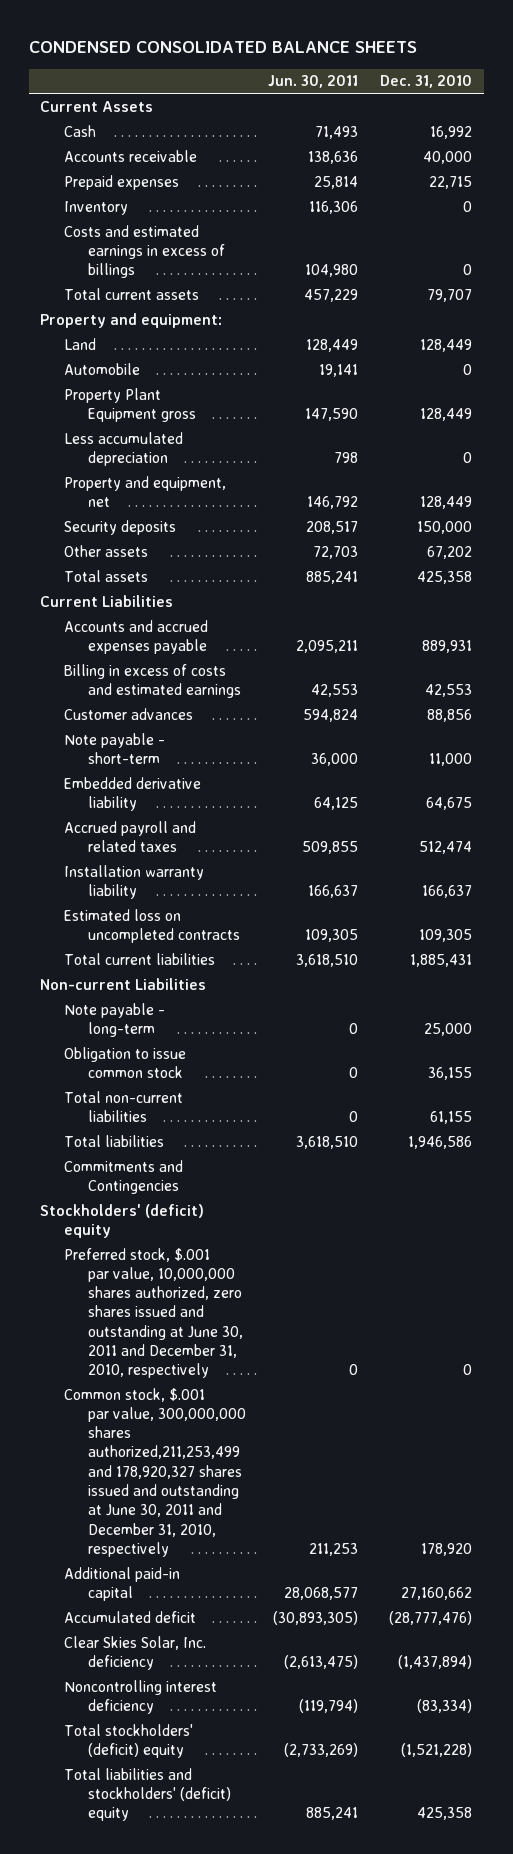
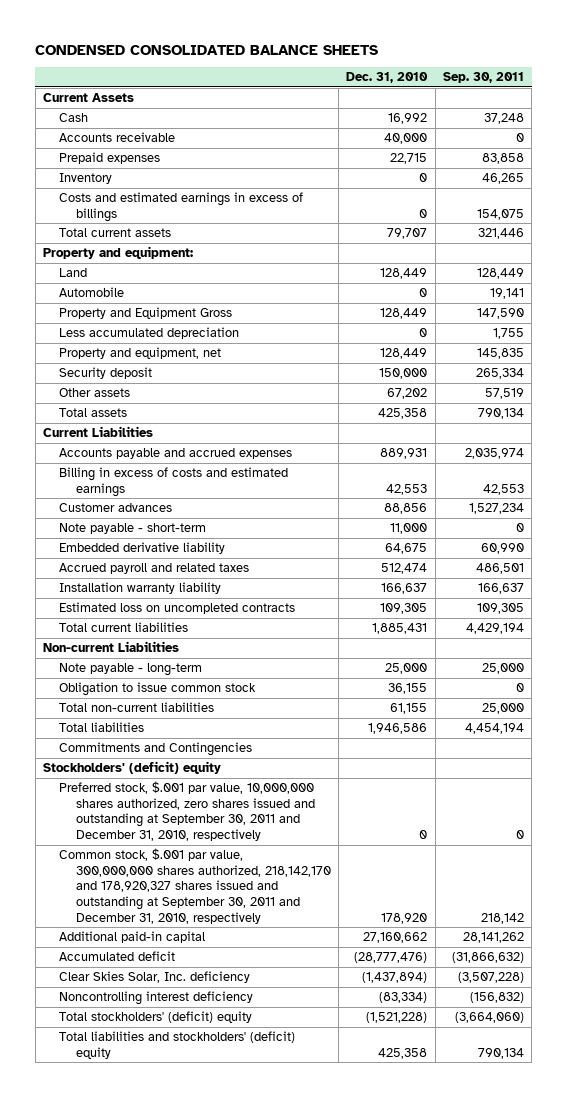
[268,75,359,89] Jun. 30, 2011 -> none
none -> [442,72,524,84] Sep. 30, 2011
[64,387,197,422] Property Plant Equipment gross -> [59,307,233,320] Property and Equipment Gross
[64,519,177,535] Security deposits -> [59,367,153,380] Security deposit
[64,619,209,654] Accounts and accrued expenses payable -> [59,448,293,460] Accounts payable and accrued expenses
[64,1247,244,1379] Preferred stock, $.001 par value, 10,000,000 shares authorized, zero shares issued and outstanding at June 30, 2011 and December 31, 2010, respectively -> [59,781,315,841] Preferred stock, $.001 par value, 10,000,000 shares authorized, zero shares issued and outstanding at September 30, 2011 and December 31, 2010, respectively
[64,1387,247,1557] Common stock, $.001 par value, 300,000,000 shares authorized,211,253,499 and 178,920,327 shares issued and outstanding at June 30, 2011 and December 31, 2010, respectively -> [59,848,331,924] Common stock, $.001 par value, 300,000,000 shares authorized, 218,142,170 and 178,920,327 shares issued and outstanding at September 30, 2011 and December 31, 2010, respectively

